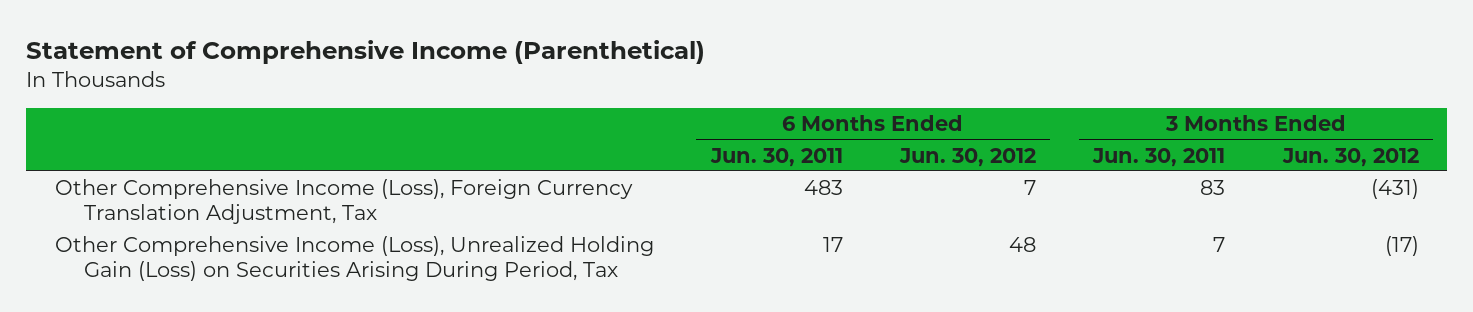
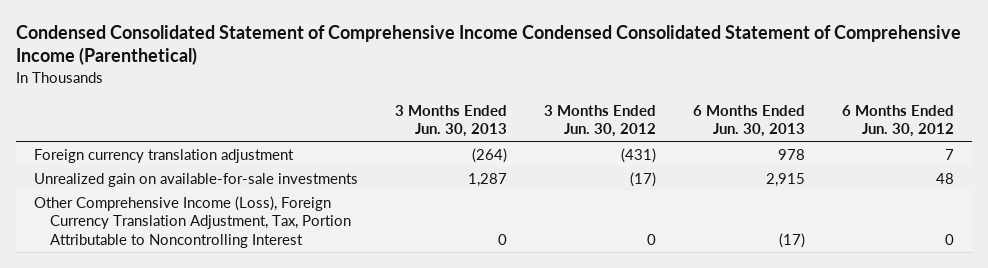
[25,39,705,64] Statement of Comprehensive Income (Parenthetical) -> [15,25,961,66] Condensed Consolidated Statement of Comprehensive Income Condensed Consolidated Statement of Comprehensive Income (Parenthetical)
[709,147,843,167] Jun. 30, 2011 -> none
[1092,147,1226,167] Jun. 30, 2011 -> none
none -> [394,104,507,138] 3 Months Ended Jun. 30, 2013
none -> [692,104,805,138] 6 Months Ended Jun. 30, 2013
[54,179,633,225] Other Comprehensive Income (Loss), Foreign Currency Translation Adjustment, Tax -> [34,148,295,163] Foreign currency translation adjustment
[54,236,654,282] Other Comprehensive Income (Loss), Unrealized Holding Gain (Loss) on Securities Arising During Period, Tax -> [34,172,359,187] Unrealized gain on available-for-sale investments
none -> [34,195,351,249] Other Comprehensive Income (Loss), Foreign Currency Translation Adjustment, Tax, Portion Attributable to Noncontrolling Interest

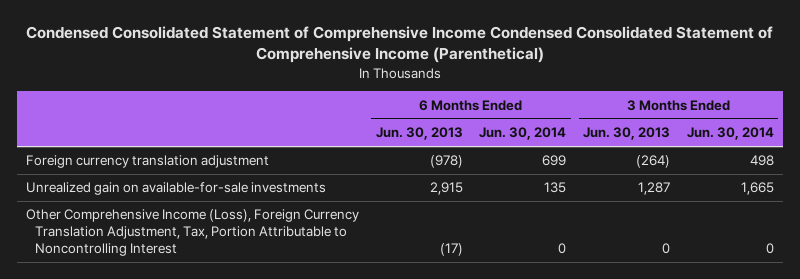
[543,104,656,138] 3 Months Ended Jun. 30, 2012 -> none
[841,104,954,138] 6 Months Ended Jun. 30, 2012 -> none
none -> [479,127,567,141] Jun. 30, 2014
none -> [687,127,775,141] Jun. 30, 2014
[777,148,805,160] 978 -> [429,155,463,169] (978)

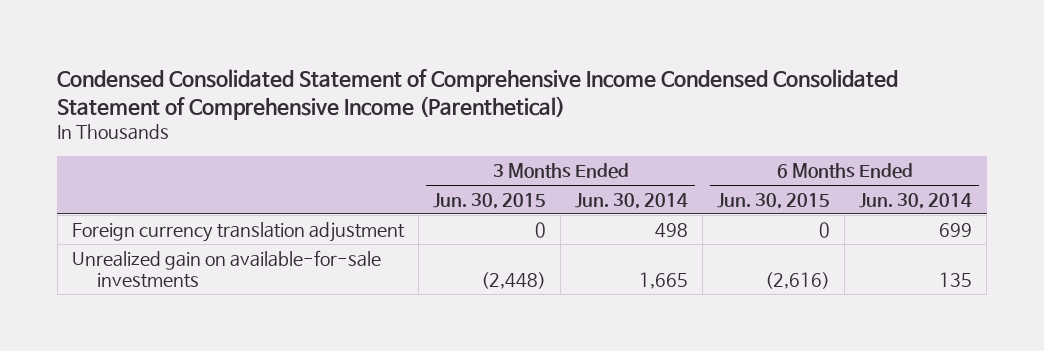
[375,127,463,141] Jun. 30, 2013 -> none
[583,127,671,141] Jun. 30, 2013 -> none
none -> [432,192,546,209] Jun. 30, 2015
none -> [717,192,831,209] Jun. 30, 2015
[25,209,359,257] Other Comprehensive Income (Loss), Foreign Currency Translation Adjustment, Tax, Portion Attributable to Noncontrolling Interest -> none

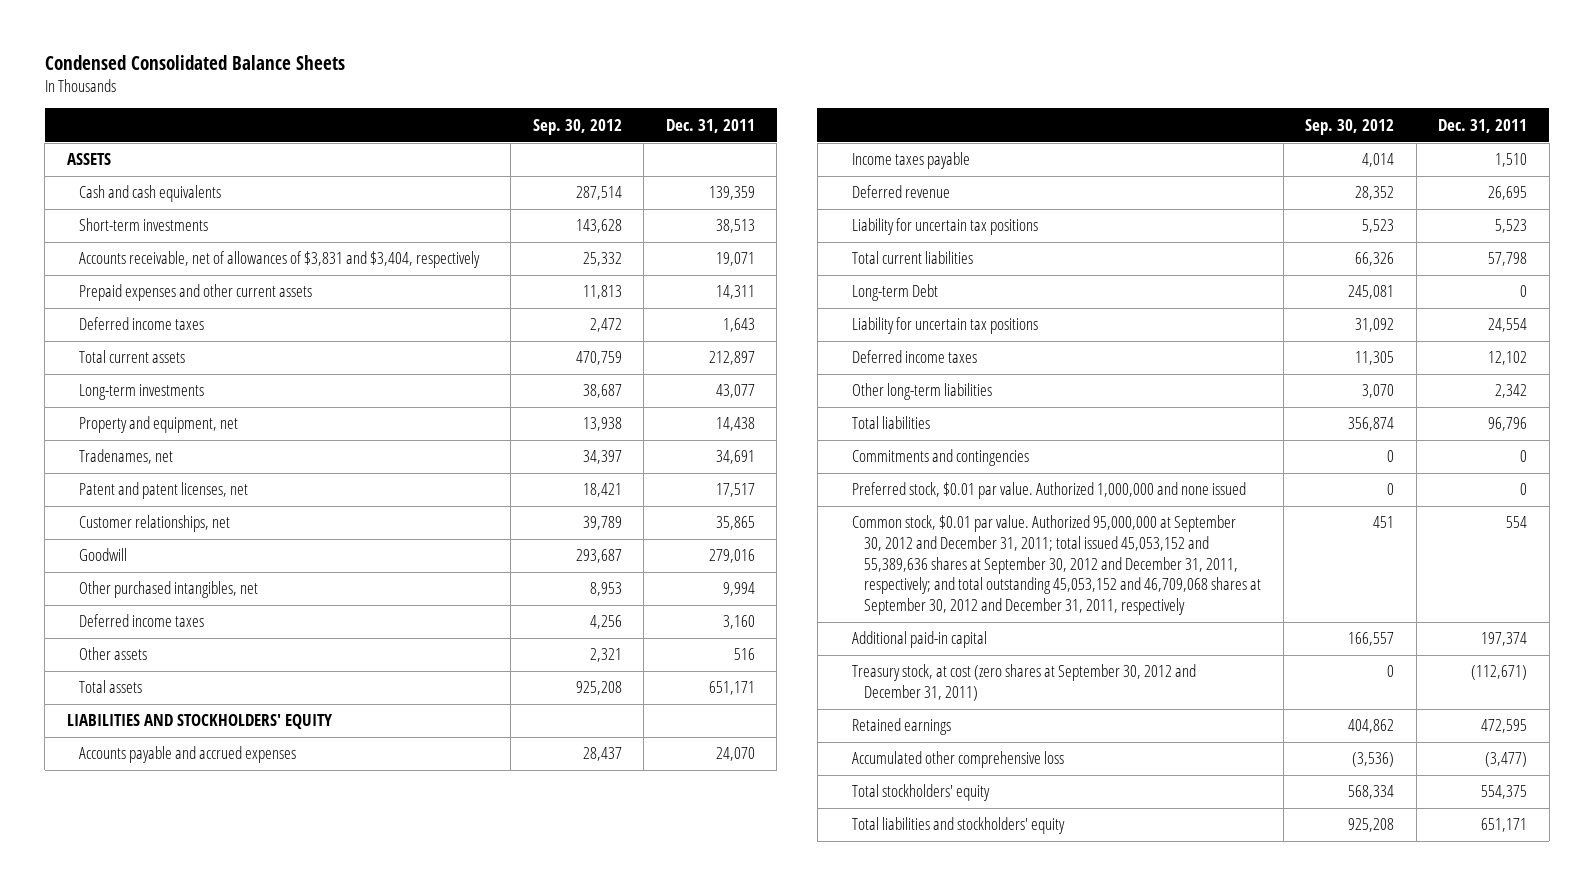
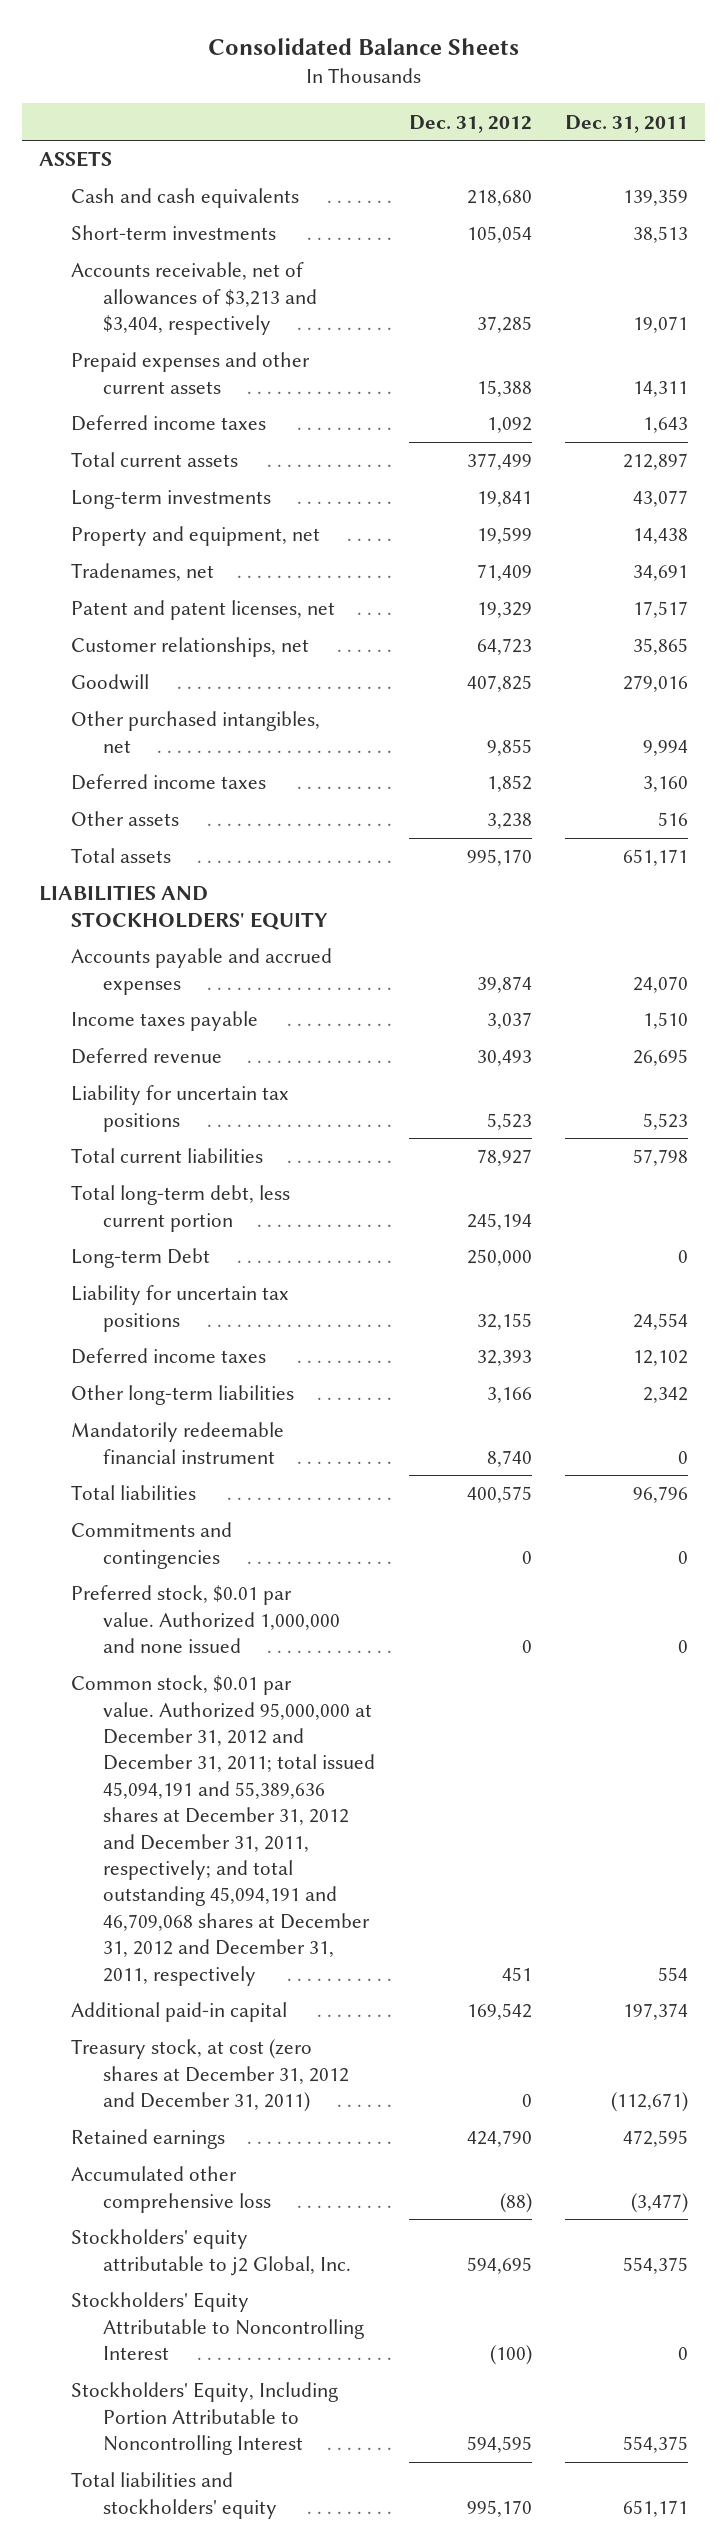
[44,55,345,71] Condensed Consolidated Balance Sheets -> [207,37,519,55] Consolidated Balance Sheets
[532,118,622,135] Sep. 30, 2012 -> none
none -> [408,114,532,133] Dec. 31, 2012
[79,251,481,269] Accounts receivable, net of allowances of $3,831 and $3,404, respectively -> [71,262,318,336] Accounts receivable, net of allowances of $3,213 and $3,404, respectively
none -> [71,1185,291,1232] Total long-term debt, less current portion
none -> [71,1422,285,1464] Mandatorily redeemable financial instrument
[851,515,1262,616] Common stock, $0.01 par value. Authorized 95,000,000 at September 30, 2012 and December 31, 2011; total issued 45,053,152 and 55,389,636 shares at September 30, 2012 and December 31, 2011, respectively; and total outstanding 45,053,152 and 46,709,068 shares at September 30, 2012 and December 31, 2011, respectively -> [71,1675,376,1986] Common stock, $0.01 par value. Authorized 95,000,000 at December 31, 2012 and December 31, 2011; total issued 45,094,191 and 55,389,636 shares at December 31, 2012 and December 31, 2011, respectively; and total outstanding 45,094,191 and 46,709,068 shares at December 31, 2012 and December 31, 2011, respectively
[851,664,1196,702] Treasury stock, at cost (zero shares at September 30, 2012 and December 31, 2011) -> [71,2039,350,2113] Treasury stock, at cost (zero shares at December 31, 2012 and December 31, 2011)
[851,784,990,802] Total stockholders' equity -> [71,2229,352,2276] Stockholders' equity attributable to j2 Global, Inc.
none -> [71,2292,365,2361] Stockholders' Equity Attributable to Noncontrolling Interest
none -> [71,2382,339,2456] Stockholders' Equity, Including Portion Attributable to Noncontrolling Interest

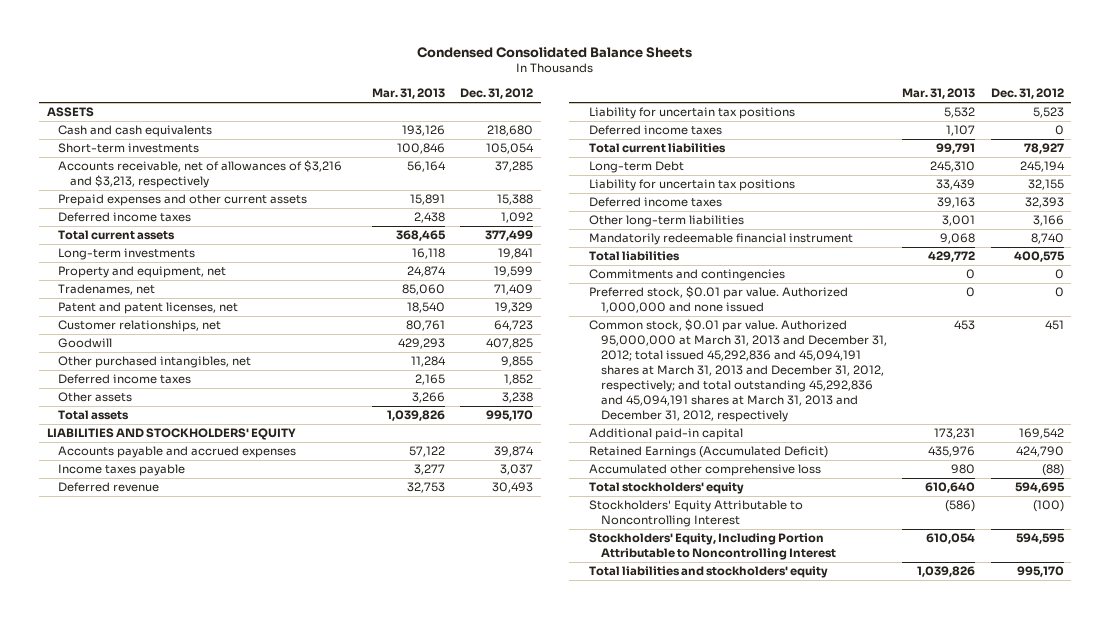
[207,37,519,55] Consolidated Balance Sheets -> [417,46,693,58] Condensed Consolidated Balance Sheets
[565,114,689,133] Dec. 31, 2011 -> none
none -> [371,88,445,100] Mar. 31, 2013
[71,262,318,336] Accounts receivable, net of allowances of $3,213 and $3,404, respectively -> [58,160,343,189] Accounts receivable, net of allowances of $3,216 and $3,213, respectively
none -> [588,125,722,136] Deferred income taxes
[71,1185,291,1232] Total long-term debt, less current portion -> none
[466,1249,532,1267] 250,000 -> [1019,161,1065,173] 245,194
[71,1675,376,1986] Common stock, $0.01 par value. Authorized 95,000,000 at December 31, 2012 and December 31, 2011; total issued 45,094,191 and 55,389,636 shares at December 31, 2012 and December 31, 2011, respectively; and total outstanding 45,094,191 and 46,709,068 shares at December 31, 2012 and December 31, 2011, respectively -> [588,319,887,423] Common stock, $0.01 par value. Authorized 95,000,000 at March 31, 2013 and December 31, 2012; total issued 45,292,836 and 45,094,191 shares at March 31, 2013 and December 31, 2012, respectively; and total outstanding 45,292,836 and 45,094,191 shares at March 31, 2013 and December 31, 2012, respectively
[71,2039,350,2113] Treasury stock, at cost (zero shares at December 31, 2012 and December 31, 2011) -> none
[71,2129,226,2150] Retained earnings -> [588,446,828,459] Retained Earnings (Accumulated Deficit)
[71,2229,352,2276] Stockholders' equity attributable to j2 Global, Inc. -> [588,482,744,495] Total stockholders' equity

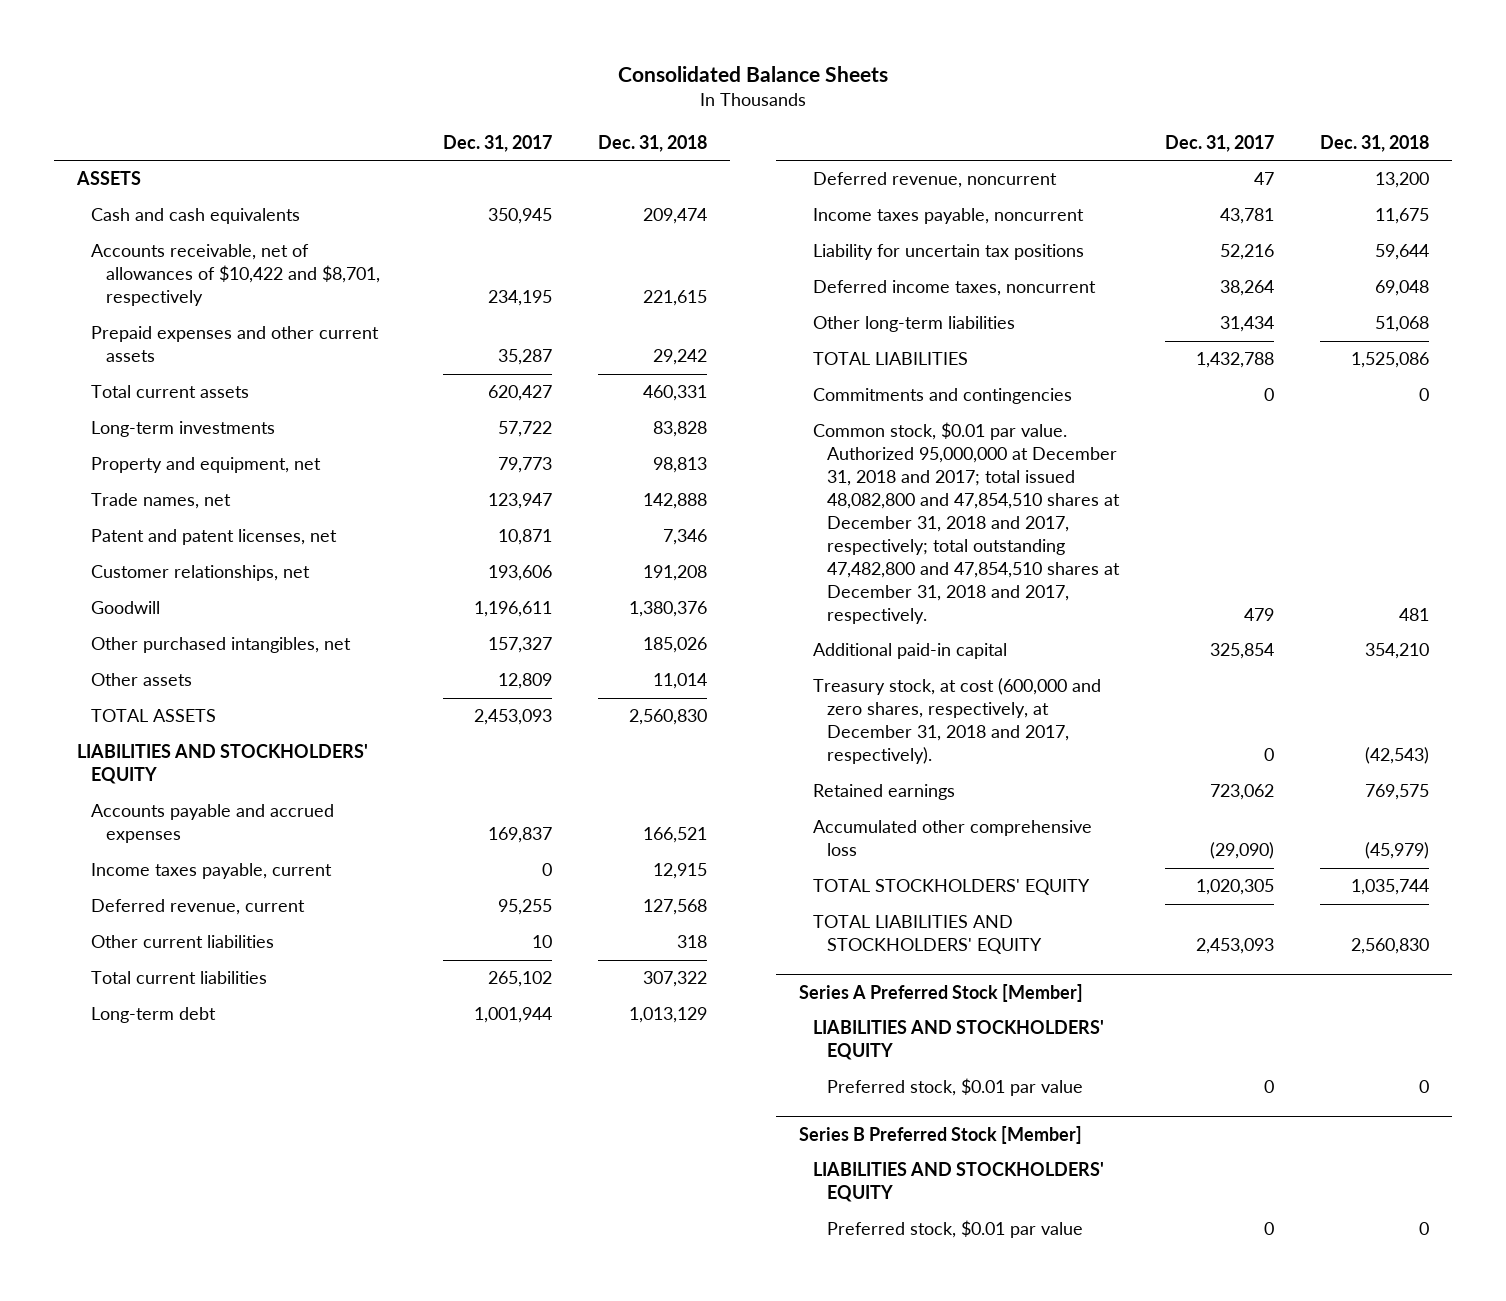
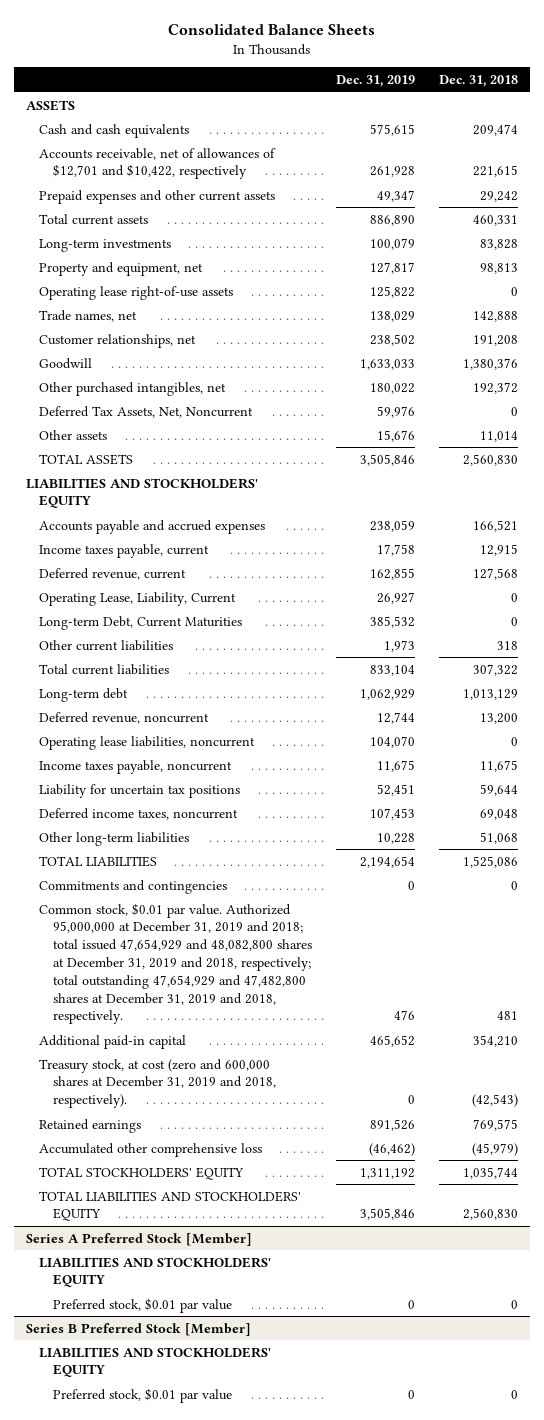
[443,134,553,152] Dec. 31, 2017 -> none
none -> [335,75,415,88] Dec. 31, 2019
[91,244,380,307] Accounts receivable, net of allowances of $10,422 and $8,701, respectively -> [39,147,277,180] Accounts receivable, net of allowances of $12,701 and $10,422, respectively
none -> [39,285,234,300] Operating lease right-of-use assets
[91,529,338,546] Patent and patent licenses, net -> none
[643,637,708,654] 185,026 -> [473,381,519,394] 192,372
none -> [39,405,254,418] Deferred Tax Assets, Net, Noncurrent
none -> [39,591,237,606] Operating Lease, Liability, Current
none -> [39,615,243,630] Long-term Debt, Current Maturities
none -> [39,735,256,750] Operating lease liabilities, noncurrent
[812,422,1121,624] Common stock, $0.01 par value. Authorized 95,000,000 at December 31, 2018 and 2017; total issued 48,082,800 and 47,854,510 shares at December 31, 2018 and 2017, respectively; total outstanding 47,482,800 and 47,854,510 shares at December 31, 2018 and 2017, respectively. -> [39,902,312,1025] Common stock, $0.01 par value. Authorized 95,000,000 at December 31, 2019 and 2018; total issued 47,654,929 and 48,082,800 shares at December 31, 2019 and 2018, respectively; total outstanding 47,654,929 and 47,482,800 shares at December 31, 2019 and 2018, respectively.
[812,678,1101,765] Treasury stock, at cost (600,000 and zero shares, respectively, at December 31, 2018 and 2017, respectively). -> [39,1058,276,1109] Treasury stock, at cost (zero and 600,000 shares at December 31, 2019 and 2018, respectively).

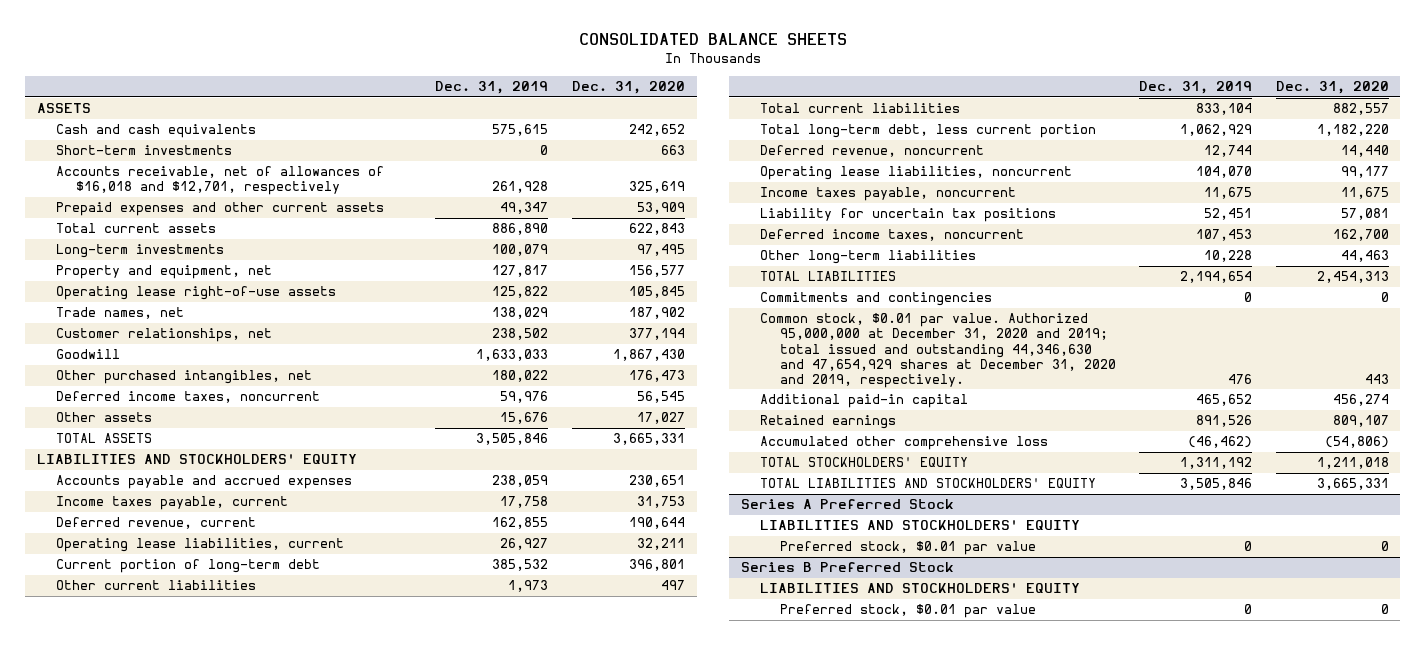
[167,24,375,36] Consolidated Balance Sheets -> [578,33,847,46] CONSOLIDATED BALANCE SHEETS
[439,75,519,88] Dec. 31, 2018 -> none
none -> [571,81,685,95] Dec. 31, 2020
none -> [56,145,233,156] Short-term investments
[39,147,277,180] Accounts receivable, net of allowances of $12,701 and $10,422, respectively -> [56,166,385,196] Accounts receivable, net of allowances of $16,018 and $12,701, respectively
[39,405,254,418] Deferred Tax Assets, Net, Noncurrent -> [56,391,321,404] Deferred income taxes, noncurrent
[39,591,237,606] Operating Lease, Liability, Current -> [56,538,345,553] Operating lease liabilities, current
[39,615,243,630] Long-term Debt, Current Maturities -> [56,559,321,574] Current portion of long-term debt
[39,687,129,702] Long-term debt -> [760,124,1097,139] Total long-term debt, less current portion
[39,902,312,1025] Common stock, $0.01 par value. Authorized 95,000,000 at December 31, 2019 and 2018; total issued 47,654,929 and 48,082,800 shares at December 31, 2019 and 2018, respectively; total outstanding 47,654,929 and 47,482,800 shares at December 31, 2019 and 2018, respectively. -> [760,313,1116,388] Common stock, $0.01 par value. Authorized 95,000,000 at December 31, 2020 and 2019; total issued and outstanding 44,346,630 and 47,654,929 shares at December 31, 2020 and 2019, respectively.
[39,1058,276,1109] Treasury stock, at cost (zero and 600,000 shares at December 31, 2019 and 2018, respectively). -> none
[25,1232,252,1246] Series A Preferred Stock [Member] -> [740,499,954,510] Series A Preferred Stock
[25,1322,251,1336] Series B Preferred Stock [Member] -> [740,562,954,573] Series B Preferred Stock

